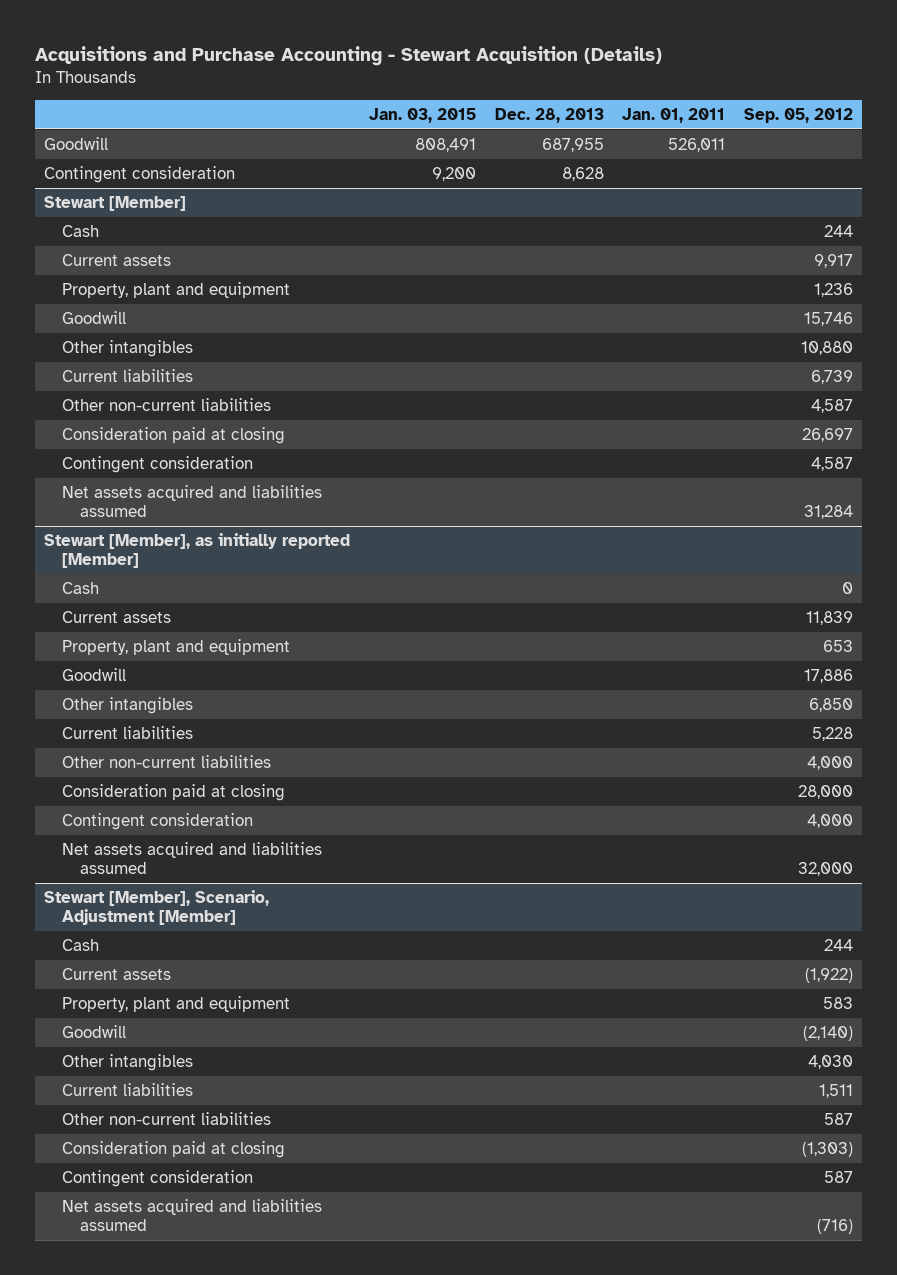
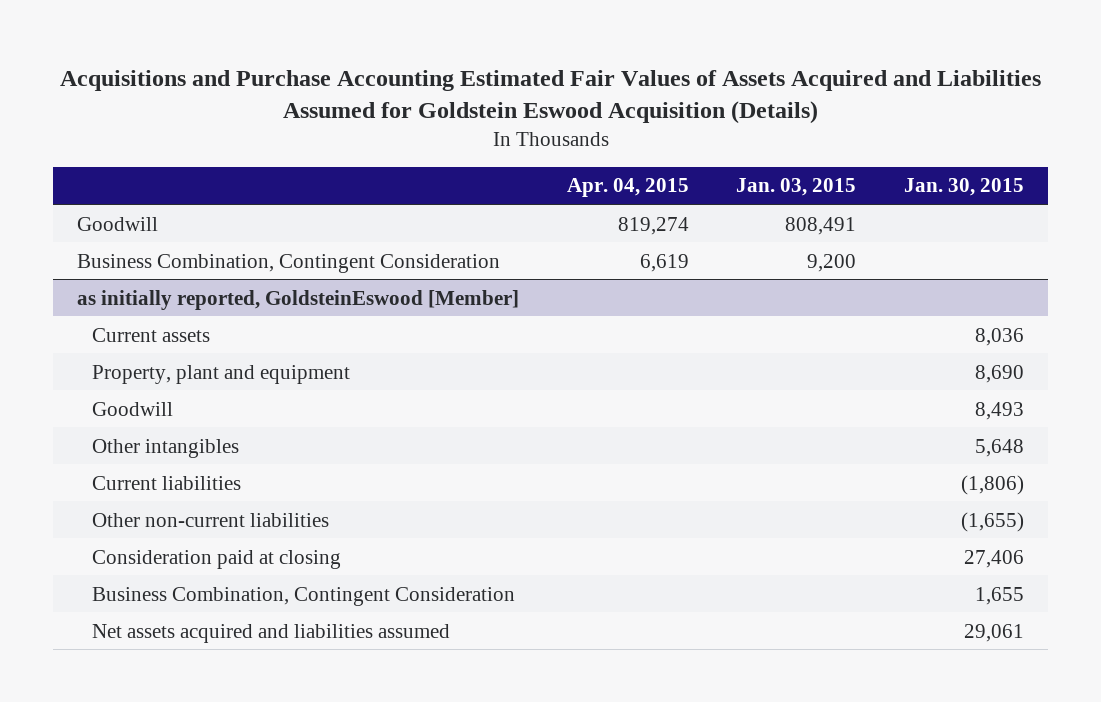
[35,45,663,66] Acquisitions and Purchase Accounting - Stewart Acquisition (Details) -> [59,69,1041,125] Acquisitions and Purchase Accounting Estimated Fair Values of Assets Acquired and Liabilities Assumed for Goldstein Eswood Acquisition (Details)
[494,107,604,123] Dec. 28, 2013 -> none
[622,107,726,123] Jan. 01, 2011 -> none
[743,107,853,123] Sep. 05, 2012 -> none
none -> [566,178,689,198] Apr. 04, 2015
none -> [903,178,1024,197] Jan. 30, 2015
[44,196,187,212] Stewart [Member] -> none
[62,225,100,238] Cash -> none
[62,254,172,267] Current assets -> none
[62,282,291,299] Property, plant and equipment -> none
[62,311,127,325] Goodwill -> none
[62,340,194,358] Other intangibles -> none
[62,369,194,383] Current liabilities -> none
[62,398,272,412] Other non-current liabilities -> none
[62,427,286,445] Consideration paid at closing -> none
[62,456,254,474] Contingent consideration -> none
[62,485,323,518] Net assets acquired and liabilities assumed -> none
[62,582,100,595] Cash -> none
[44,166,236,184] Contingent consideration -> [77,253,501,273] Business Combination, Contingent Consideration
[44,533,351,569] Stewart [Member], as initially reported [Member] -> [77,289,520,310] as initially reported, GoldsteinEswood [Member]
[62,813,254,831] Contingent consideration -> [92,586,516,606] Business Combination, Contingent Consideration
[44,890,270,926] Stewart [Member], Scenario, Adjustment [Member] -> none
[62,939,100,952] Cash -> none
[62,968,172,981] Current assets -> none
[62,996,291,1013] Property, plant and equipment -> none
[62,1025,127,1039] Goodwill -> none
[62,1054,194,1072] Other intangibles -> none
[62,1083,194,1097] Current liabilities -> none
[62,1112,272,1126] Other non-current liabilities -> none
[62,1141,286,1159] Consideration paid at closing -> none
[62,1170,254,1188] Contingent consideration -> none
[62,1199,323,1232] Net assets acquired and liabilities assumed -> none

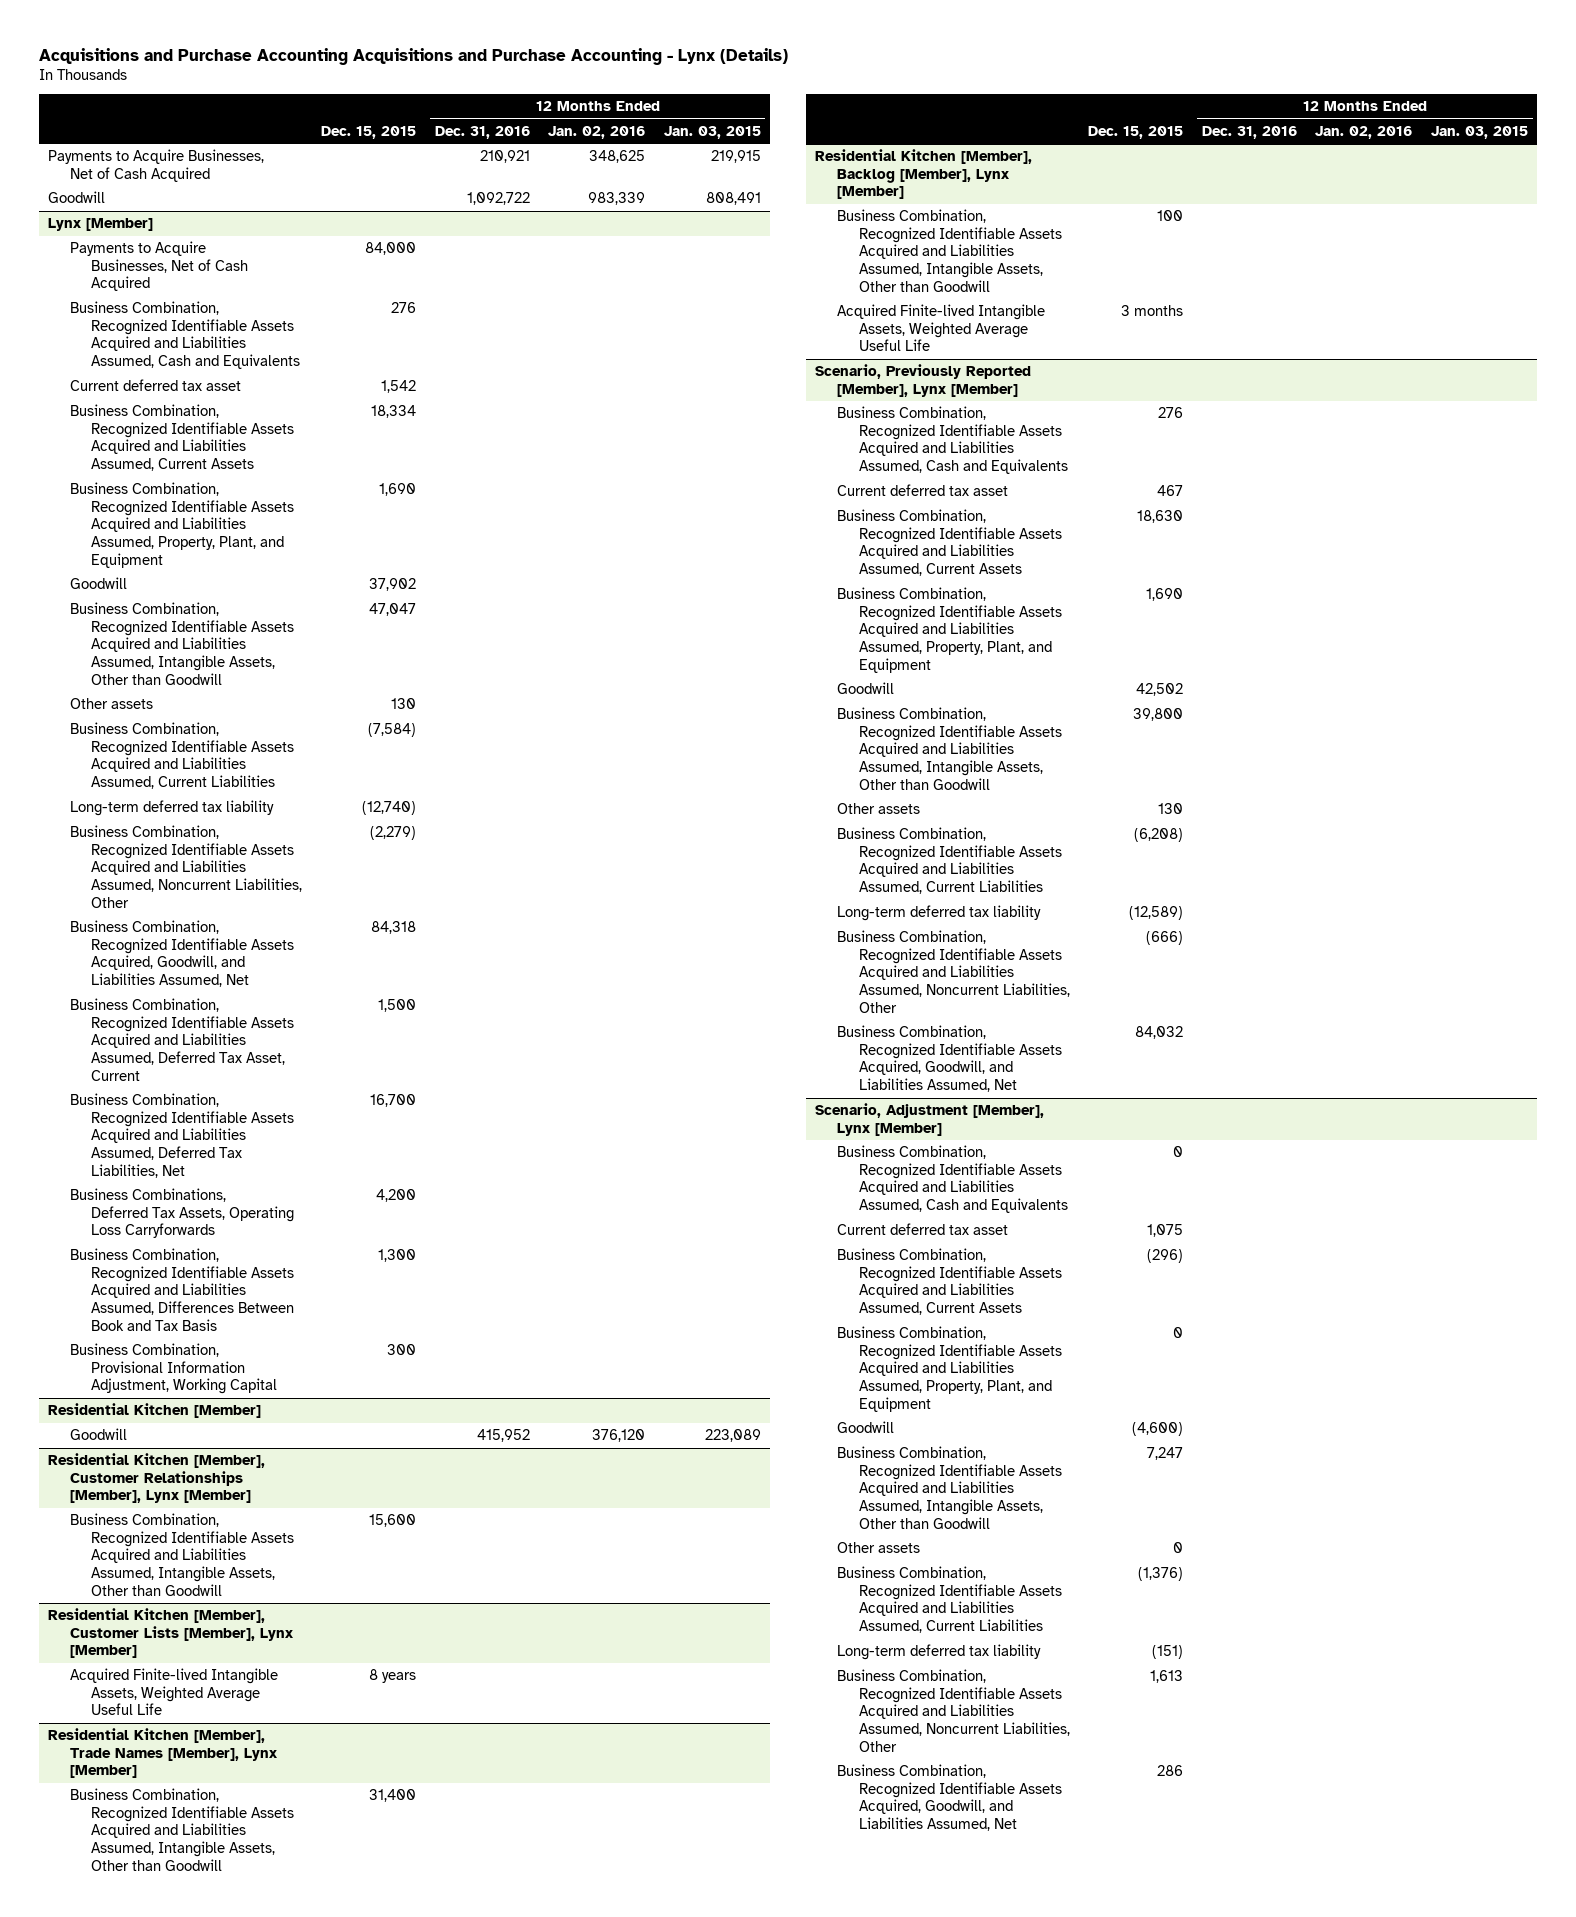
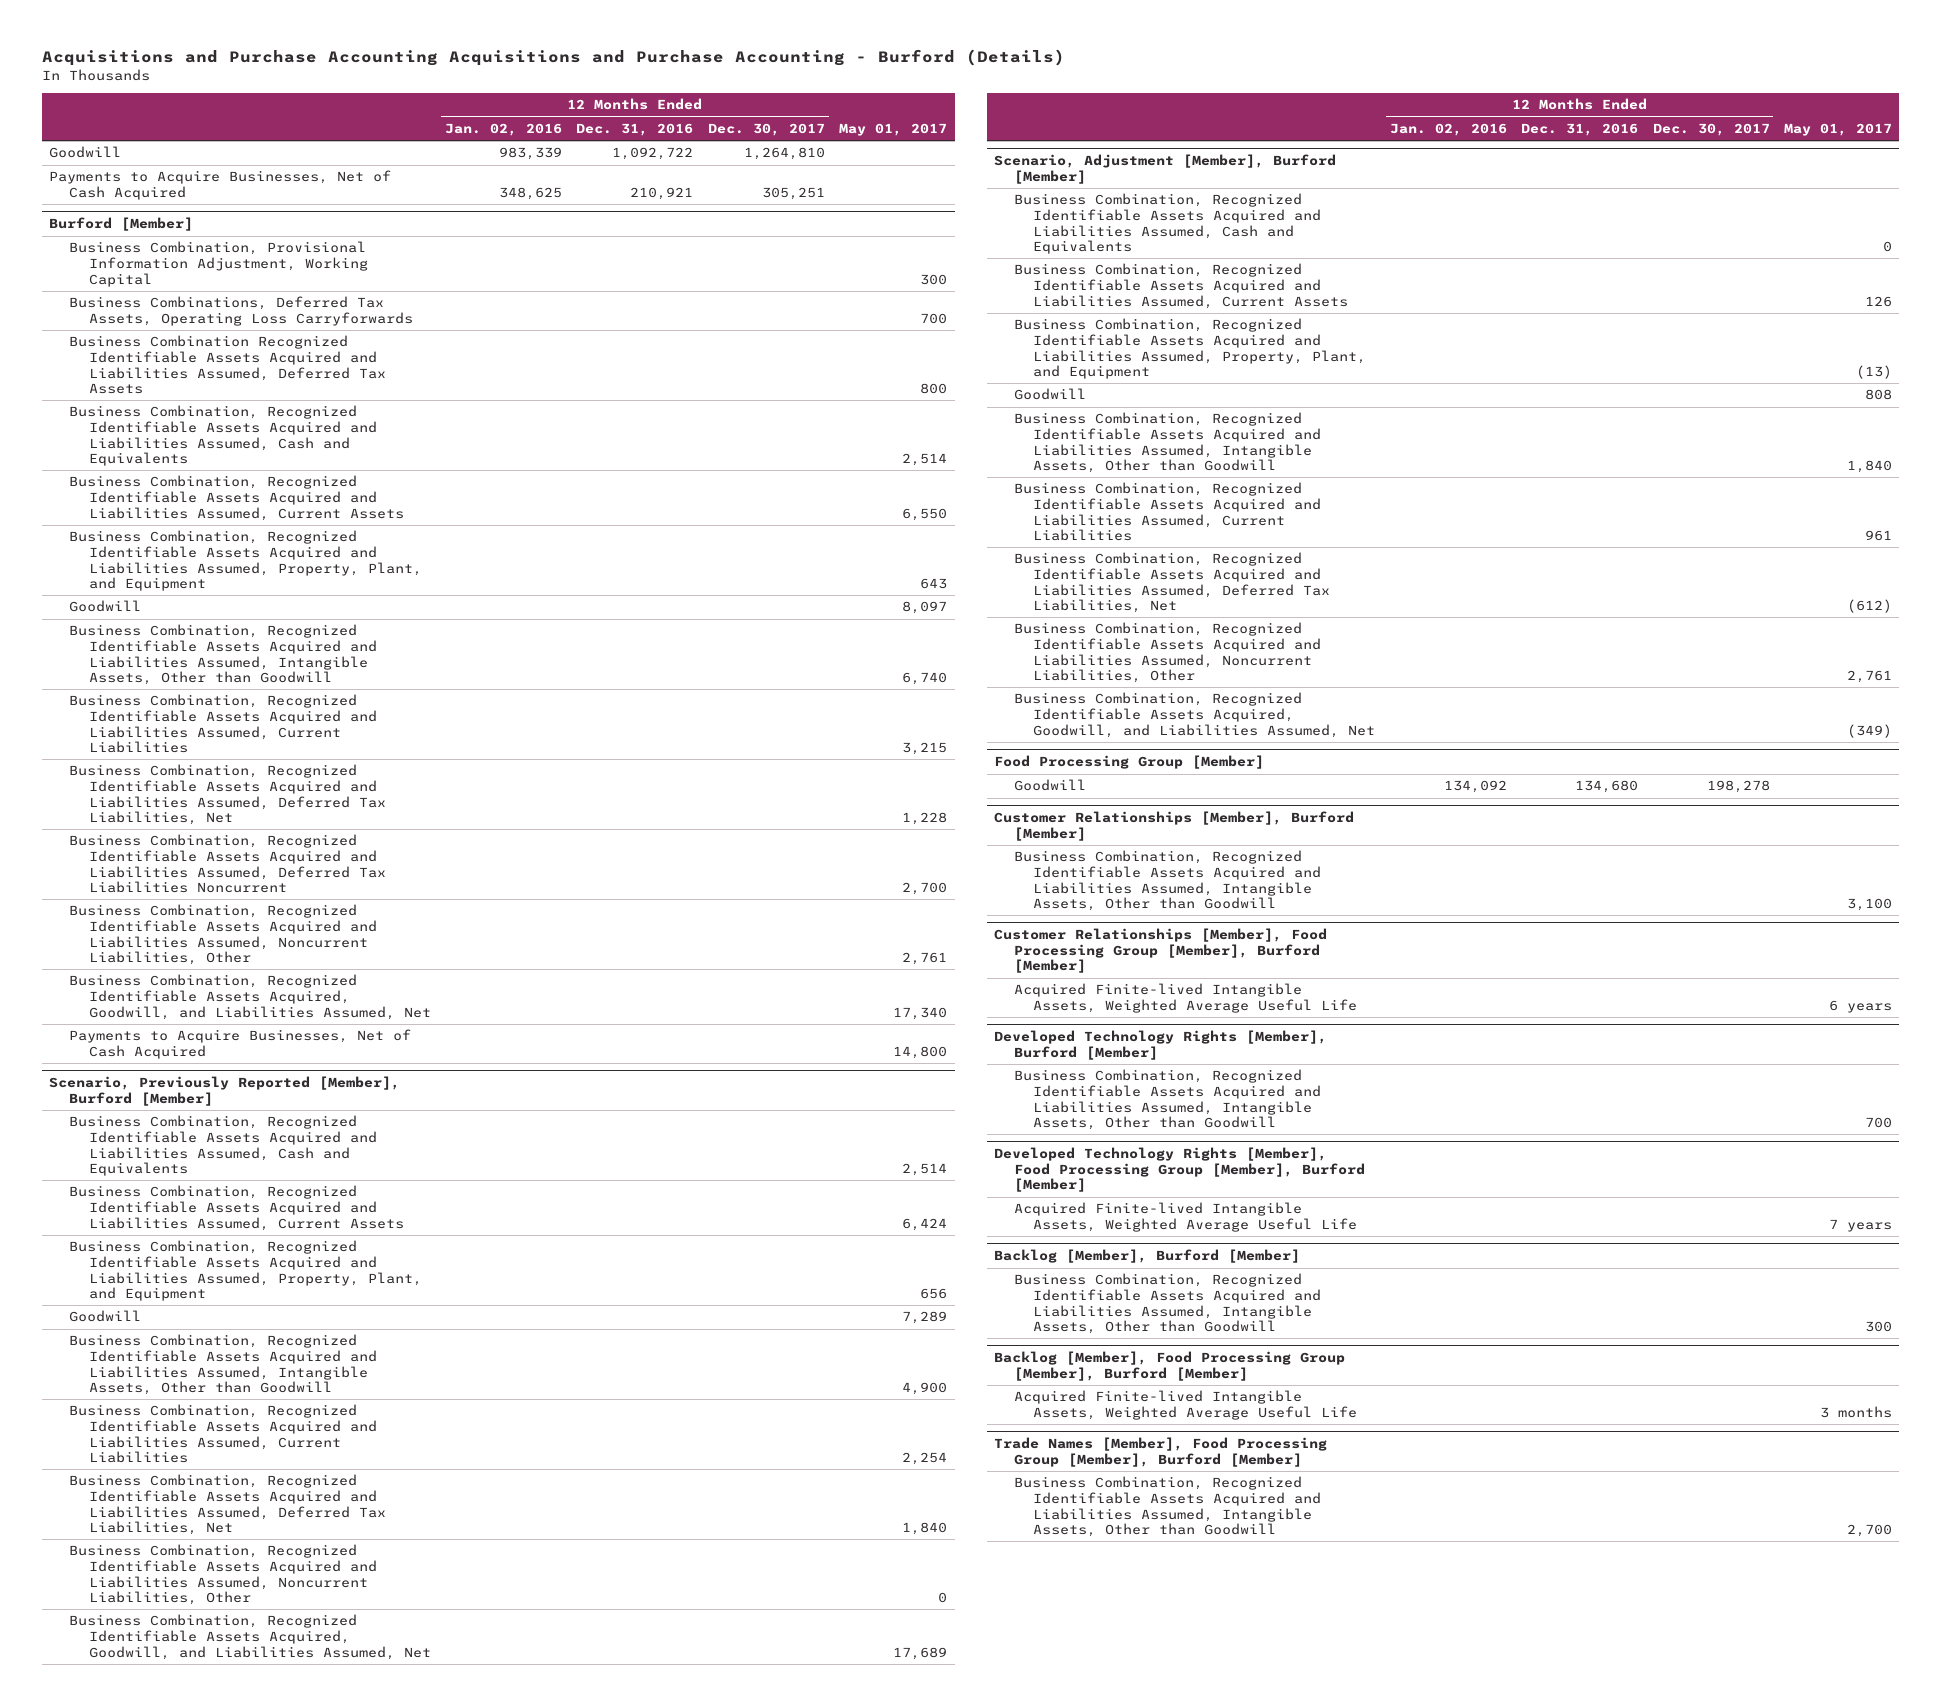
[38,47,788,65] Acquisitions and Purchase Accounting Acquisitions and Purchase Accounting - Lynx (Details) -> [42,49,1066,67] Acquisitions and Purchase Accounting Acquisitions and Purchase Accounting - Burford (Details)
[320,125,416,139] Dec. 15, 2015 -> none
[663,125,761,139] Jan. 03, 2015 -> none
none -> [707,122,825,136] Dec. 30, 2017
none -> [839,122,948,136] May 01, 2017
[47,218,153,232] Lynx [Member] -> none
[69,241,249,292] Payments to Acquire Businesses, Net of Cash Acquired -> none
[69,301,301,370] Business Combination, Recognized Identifiable Assets Acquired and Liabilities Assumed, Cash and Equivalents -> none
[69,379,241,392] Current deferred tax asset -> none
[69,404,295,472] Business Combination, Recognized Identifiable Assets Acquired and Liabilities Assumed, Current Assets -> none
[69,482,295,568] Business Combination, Recognized Identifiable Assets Acquired and Liabilities Assumed, Property, Plant, and Equipment -> none
[69,577,127,590] Goodwill -> none
[69,602,295,685] Business Combination, Recognized Identifiable Assets Acquired and Liabilities Assumed, Intangible Assets, Other than Goodwill -> none
[69,698,153,710] Other assets -> none
[69,722,295,790] Business Combination, Recognized Identifiable Assets Acquired and Liabilities Assumed, Current Liabilities -> none
[69,800,274,817] Long-term deferred tax liability -> none
[69,825,303,908] Business Combination, Recognized Identifiable Assets Acquired and Liabilities Assumed, Noncurrent Liabilities, Other -> none
[69,920,295,988] Business Combination, Recognized Identifiable Assets Acquired, Goodwill, and Liabilities Assumed, Net -> none
[69,998,295,1081] Business Combination, Recognized Identifiable Assets Acquired and Liabilities Assumed, Deferred Tax Asset, Current -> none
[69,1093,295,1178] Business Combination, Recognized Identifiable Assets Acquired and Liabilities Assumed, Deferred Tax Liabilities, Net -> none
[69,1188,295,1239] Business Combinations, Deferred Tax Assets, Operating Loss Carryforwards -> none
[69,1248,295,1331] Business Combination, Recognized Identifiable Assets Acquired and Liabilities Assumed, Differences Between Book and Tax Basis -> none
[69,1343,278,1395] Business Combination, Provisional Information Adjustment, Working Capital -> none
[47,1403,261,1419] Residential Kitchen [Member] -> none
[69,1428,127,1441] Goodwill -> none
[47,1453,265,1504] Residential Kitchen [Member], Customer Relationships [Member], Lynx [Member] -> none
[69,1513,295,1596] Business Combination, Recognized Identifiable Assets Acquired and Liabilities Assumed, Intangible Assets, Other than Goodwill -> none
[47,1608,293,1659] Residential Kitchen [Member], Customer Lists [Member], Lynx [Member] -> none
[69,1668,278,1716] Acquired Finite-lived Intangible Assets, Weighted Average Useful Life -> none
[47,1728,277,1779] Residential Kitchen [Member], Trade Names [Member], Lynx [Member] -> none
[69,1788,295,1871] Business Combination, Recognized Identifiable Assets Acquired and Liabilities Assumed, Intangible Assets, Other than Goodwill -> none
[815,149,1033,200] Residential Kitchen [Member], Backlog [Member], Lynx [Member] -> none
[836,209,1062,292] Business Combination, Recognized Identifiable Assets Acquired and Liabilities Assumed, Intangible Assets, Other than Goodwill -> none
[836,304,1045,352] Acquired Finite-lived Intangible Assets, Weighted Average Useful Life -> none
[47,149,264,182] Payments to Acquire Businesses, Net of Cash Acquired -> [49,170,392,200] Payments to Acquire Businesses, Net of Cash Acquired
none -> [49,217,194,232] Burford [Member]
none -> [68,241,368,287] Business Combination, Provisional Information Adjustment, Working Capital
none -> [68,296,413,326] Business Combinations, Deferred Tax Assets, Operating Loss Carryforwards
none -> [68,335,386,395] Business Combination Recognized Identifiable Assets Acquired and Liabilities Assumed, Deferred Tax Assets
none -> [68,405,377,467] Business Combination, Recognized Identifiable Assets Acquired and Liabilities Assumed, Cash and Equivalents
none -> [68,475,404,521] Business Combination, Recognized Identifiable Assets Acquired and Liabilities Assumed, Current Assets
none -> [68,530,422,592] Business Combination, Recognized Identifiable Assets Acquired and Liabilities Assumed, Property, Plant, and Equipment
none -> [68,600,141,613] Goodwill
none -> [68,624,377,686] Business Combination, Recognized Identifiable Assets Acquired and Liabilities Assumed, Intangible Assets, Other than Goodwill
none -> [68,694,377,754] Business Combination, Recognized Identifiable Assets Acquired and Liabilities Assumed, Current Liabilities
none -> [68,764,386,826] Business Combination, Recognized Identifiable Assets Acquired and Liabilities Assumed, Deferred Tax Liabilities, Net
none -> [68,834,386,894] Business Combination, Recognized Identifiable Assets Acquired and Liabilities Assumed, Deferred Tax Liabilities Noncurrent
none -> [68,904,377,966] Business Combination, Recognized Identifiable Assets Acquired and Liabilities Assumed, Noncurrent Liabilities, Other
none -> [68,974,431,1020] Business Combination, Recognized Identifiable Assets Acquired, Goodwill, and Liabilities Assumed, Net
none -> [68,1029,411,1059] Payments to Acquire Businesses, Net of Cash Acquired
[815,364,1032,397] Scenario, Previously Reported [Member], Lynx [Member] -> [49,1076,401,1106] Scenario, Previously Reported [Member], Burford [Member]
[836,484,1008,497] Current deferred tax asset -> none
[836,803,920,815] Other assets -> none
[836,905,1041,922] Long-term deferred tax liability -> none
none -> [68,1474,386,1536] Business Combination, Recognized Identifiable Assets Acquired and Liabilities Assumed, Deferred Tax Liabilities, Net
[815,1103,1045,1136] Scenario, Adjustment [Member], Lynx [Member] -> [994,154,1337,184] Scenario, Adjustment [Member], Burford [Member]
[836,1223,1008,1236] Current deferred tax asset -> none
[836,1542,920,1554] Other assets -> none
[836,1644,1041,1661] Long-term deferred tax liability -> none
none -> [1013,552,1331,614] Business Combination, Recognized Identifiable Assets Acquired and Liabilities Assumed, Deferred Tax Liabilities, Net
none -> [994,755,1265,770] Food Processing Group [Member]
none -> [1013,779,1086,792] Goodwill
none -> [994,811,1355,841] Customer Relationships [Member], Burford [Member]
none -> [1013,850,1322,912] Business Combination, Recognized Identifiable Assets Acquired and Liabilities Assumed, Intangible Assets, Other than Goodwill
none -> [994,928,1328,974] Customer Relationships [Member], Food Processing Group [Member], Burford [Member]
none -> [1013,983,1358,1013] Acquired Finite-lived Intangible Assets, Weighted Average Useful Life
none -> [994,1030,1328,1060] Developed Technology Rights [Member], Burford [Member]
none -> [1013,1069,1322,1131] Business Combination, Recognized Identifiable Assets Acquired and Liabilities Assumed, Intangible Assets, Other than Goodwill
none -> [994,1147,1365,1193] Developed Technology Rights [Member], Food Processing Group [Member], Burford [Member]
none -> [1013,1202,1358,1232] Acquired Finite-lived Intangible Assets, Weighted Average Useful Life
none -> [994,1249,1301,1264] Backlog [Member], Burford [Member]
none -> [1013,1273,1322,1335] Business Combination, Recognized Identifiable Assets Acquired and Liabilities Assumed, Intangible Assets, Other than Goodwill
none -> [994,1351,1346,1381] Backlog [Member], Food Processing Group [Member], Burford [Member]
none -> [1013,1390,1358,1420] Acquired Finite-lived Intangible Assets, Weighted Average Useful Life
none -> [994,1437,1328,1467] Trade Names [Member], Food Processing Group [Member], Burford [Member]
none -> [1013,1476,1322,1538] Business Combination, Recognized Identifiable Assets Acquired and Liabilities Assumed, Intangible Assets, Other than Goodwill

